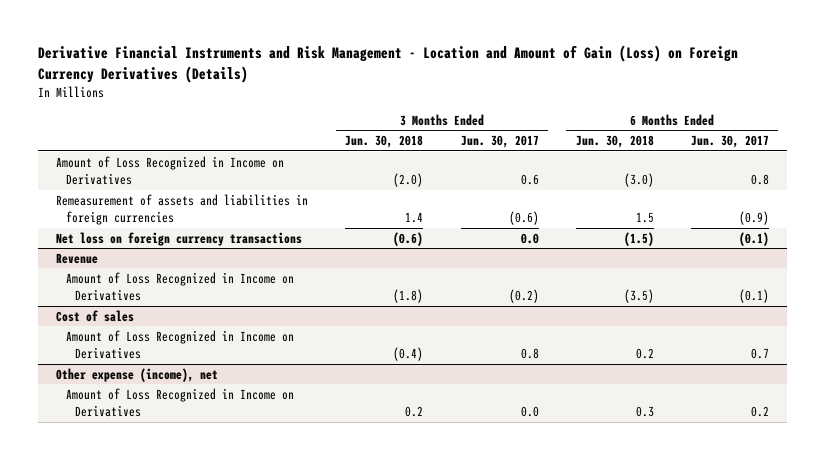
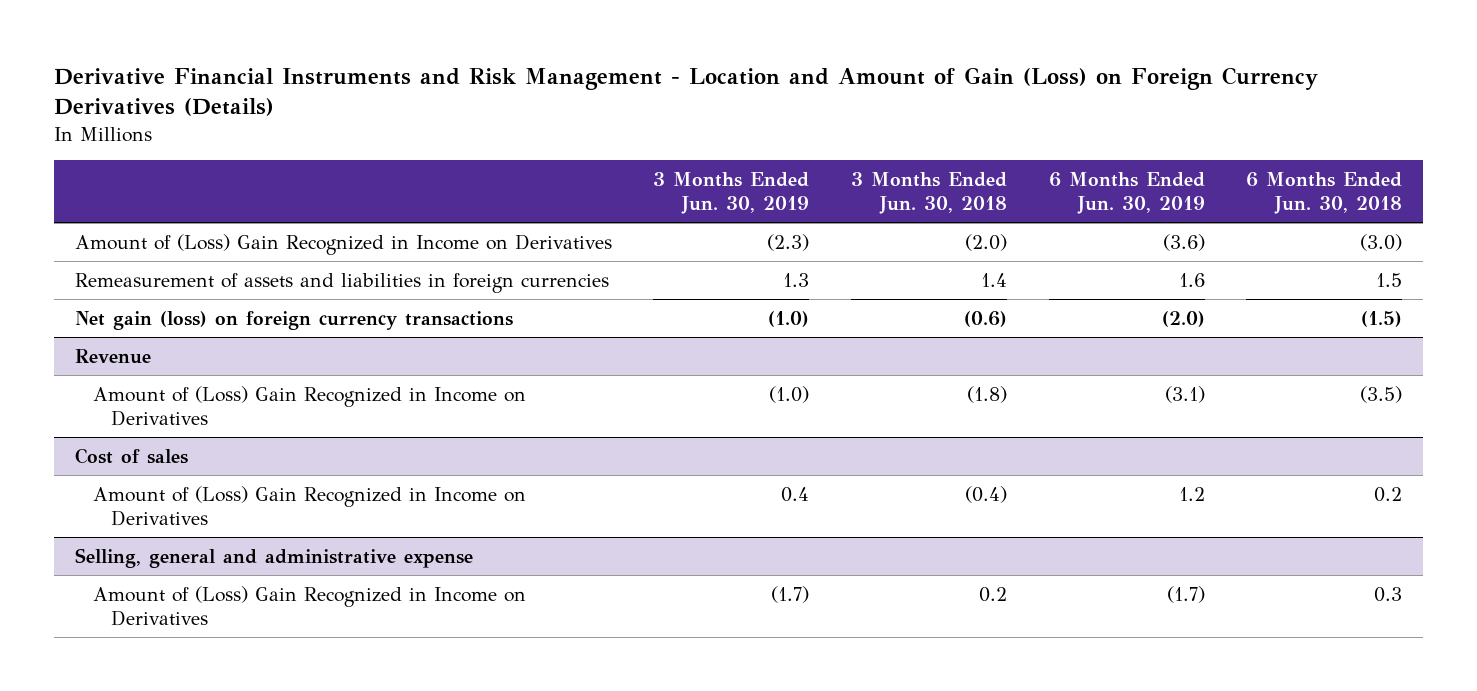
[460,135,539,149] Jun. 30, 2017 -> none
[690,135,769,149] Jun. 30, 2017 -> none
none -> [653,171,810,214] 3 Months Ended Jun. 30, 2019
none -> [1048,171,1205,214] 6 Months Ended Jun. 30, 2019
[56,155,285,185] Amount of Loss Recognized in Income on Derivatives -> [74,233,612,255] Amount of (Loss) Gain Recognized in Income on Derivatives
[56,231,303,246] Net loss on foreign currency transactions -> [74,310,513,330] Net gain (loss) on foreign currency transactions
[65,271,294,301] Amount of Loss Recognized in Income on Derivatives -> [92,385,526,426] Amount of (Loss) Gain Recognized in Income on Derivatives
[65,329,294,359] Amount of Loss Recognized in Income on Derivatives -> [92,485,526,526] Amount of (Loss) Gain Recognized in Income on Derivatives
[56,367,219,382] Other expense (income), net -> [74,547,473,568] Selling, general and administrative expense
[65,387,294,417] Amount of Loss Recognized in Income on Derivatives -> [92,585,526,626] Amount of (Loss) Gain Recognized in Income on Derivatives

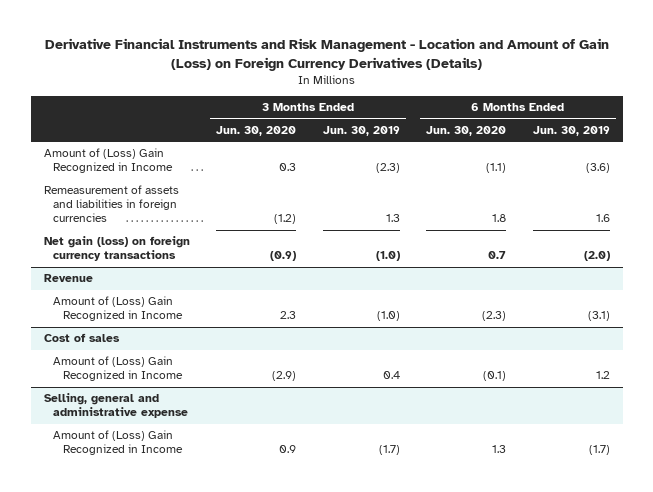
[851,171,1008,214] 3 Months Ended Jun. 30, 2018 -> none
[1246,171,1403,214] 6 Months Ended Jun. 30, 2018 -> none
none -> [216,125,297,136] Jun. 30, 2020
none -> [426,125,507,136] Jun. 30, 2020
[74,233,612,255] Amount of (Loss) Gain Recognized in Income on Derivatives -> [43,148,174,174] Amount of (Loss) Gain Recognized in Income
[92,385,526,426] Amount of (Loss) Gain Recognized in Income on Derivatives -> [53,296,183,322] Amount of (Loss) Gain Recognized in Income
[92,485,526,526] Amount of (Loss) Gain Recognized in Income on Derivatives -> [53,356,183,382] Amount of (Loss) Gain Recognized in Income
[92,585,526,626] Amount of (Loss) Gain Recognized in Income on Derivatives -> [53,430,183,456] Amount of (Loss) Gain Recognized in Income

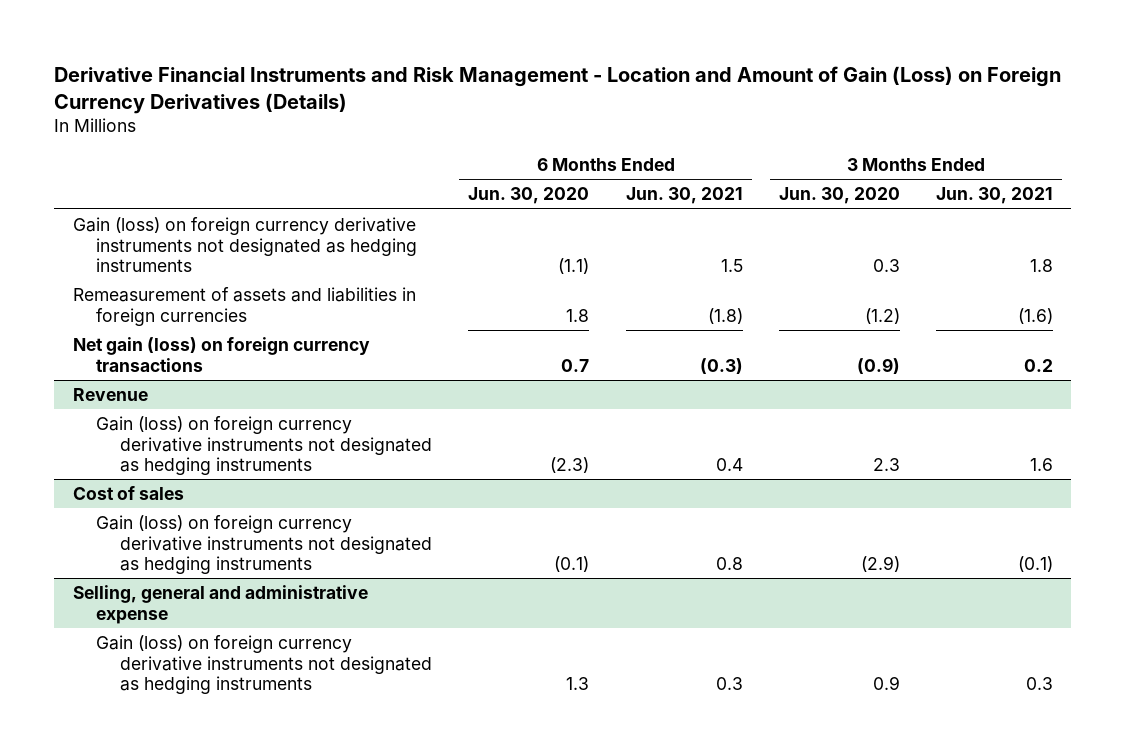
[322,125,400,136] Jun. 30, 2019 -> none
[532,125,610,136] Jun. 30, 2019 -> none
none -> [625,187,743,205] Jun. 30, 2021
none -> [936,187,1054,205] Jun. 30, 2021
[43,148,174,174] Amount of (Loss) Gain Recognized in Income -> [72,217,418,273] Gain (loss) on foreign currency derivative instruments not designated as hedging instruments
[53,296,183,322] Amount of (Loss) Gain Recognized in Income -> [96,416,433,476] Gain (loss) on foreign currency derivative instruments not designated as hedging instruments
[53,356,183,382] Amount of (Loss) Gain Recognized in Income -> [96,515,433,575] Gain (loss) on foreign currency derivative instruments not designated as hedging instruments
[53,430,183,456] Amount of (Loss) Gain Recognized in Income -> [96,635,433,695] Gain (loss) on foreign currency derivative instruments not designated as hedging instruments

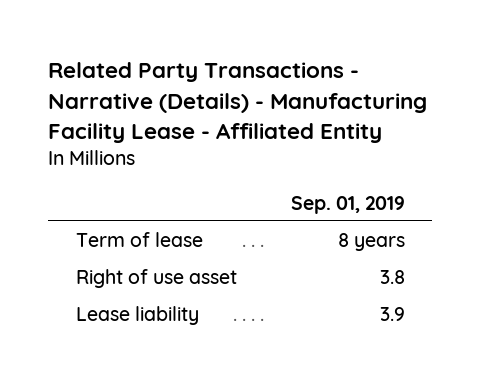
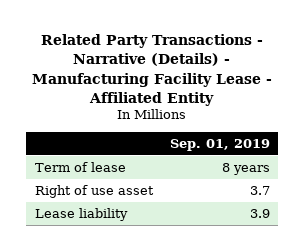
[380,270,406,285] 3.8 -> [249,185,270,195] 3.7

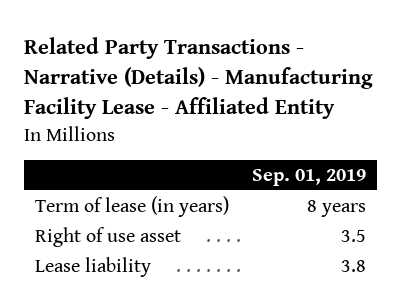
[34,161,126,172] Term of lease -> [35,195,230,217] Term of lease (in years)
[249,185,270,195] 3.7 -> [340,229,366,242] 3.5
[249,208,270,218] 3.9 -> [340,259,366,272] 3.8

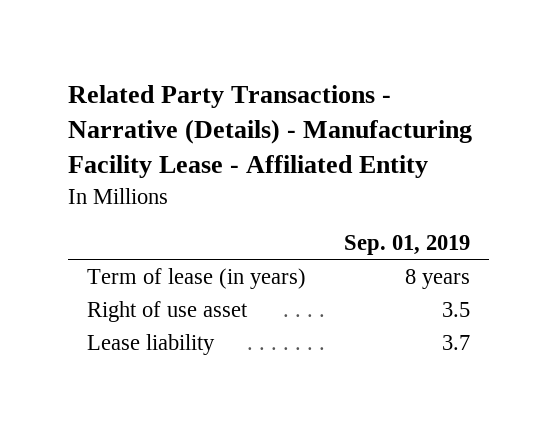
[340,259,366,272] 3.8 -> [441,334,470,350] 3.7

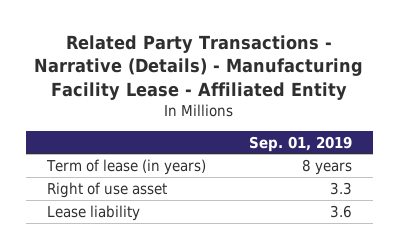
[441,301,470,317] 3.5 -> [329,181,352,195] 3.3
[441,334,470,350] 3.7 -> [329,204,352,218] 3.6

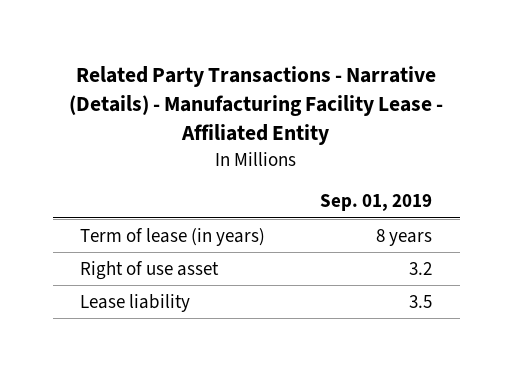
[329,181,352,195] 3.3 -> [409,261,433,275] 3.2
[329,204,352,218] 3.6 -> [409,294,433,308] 3.5

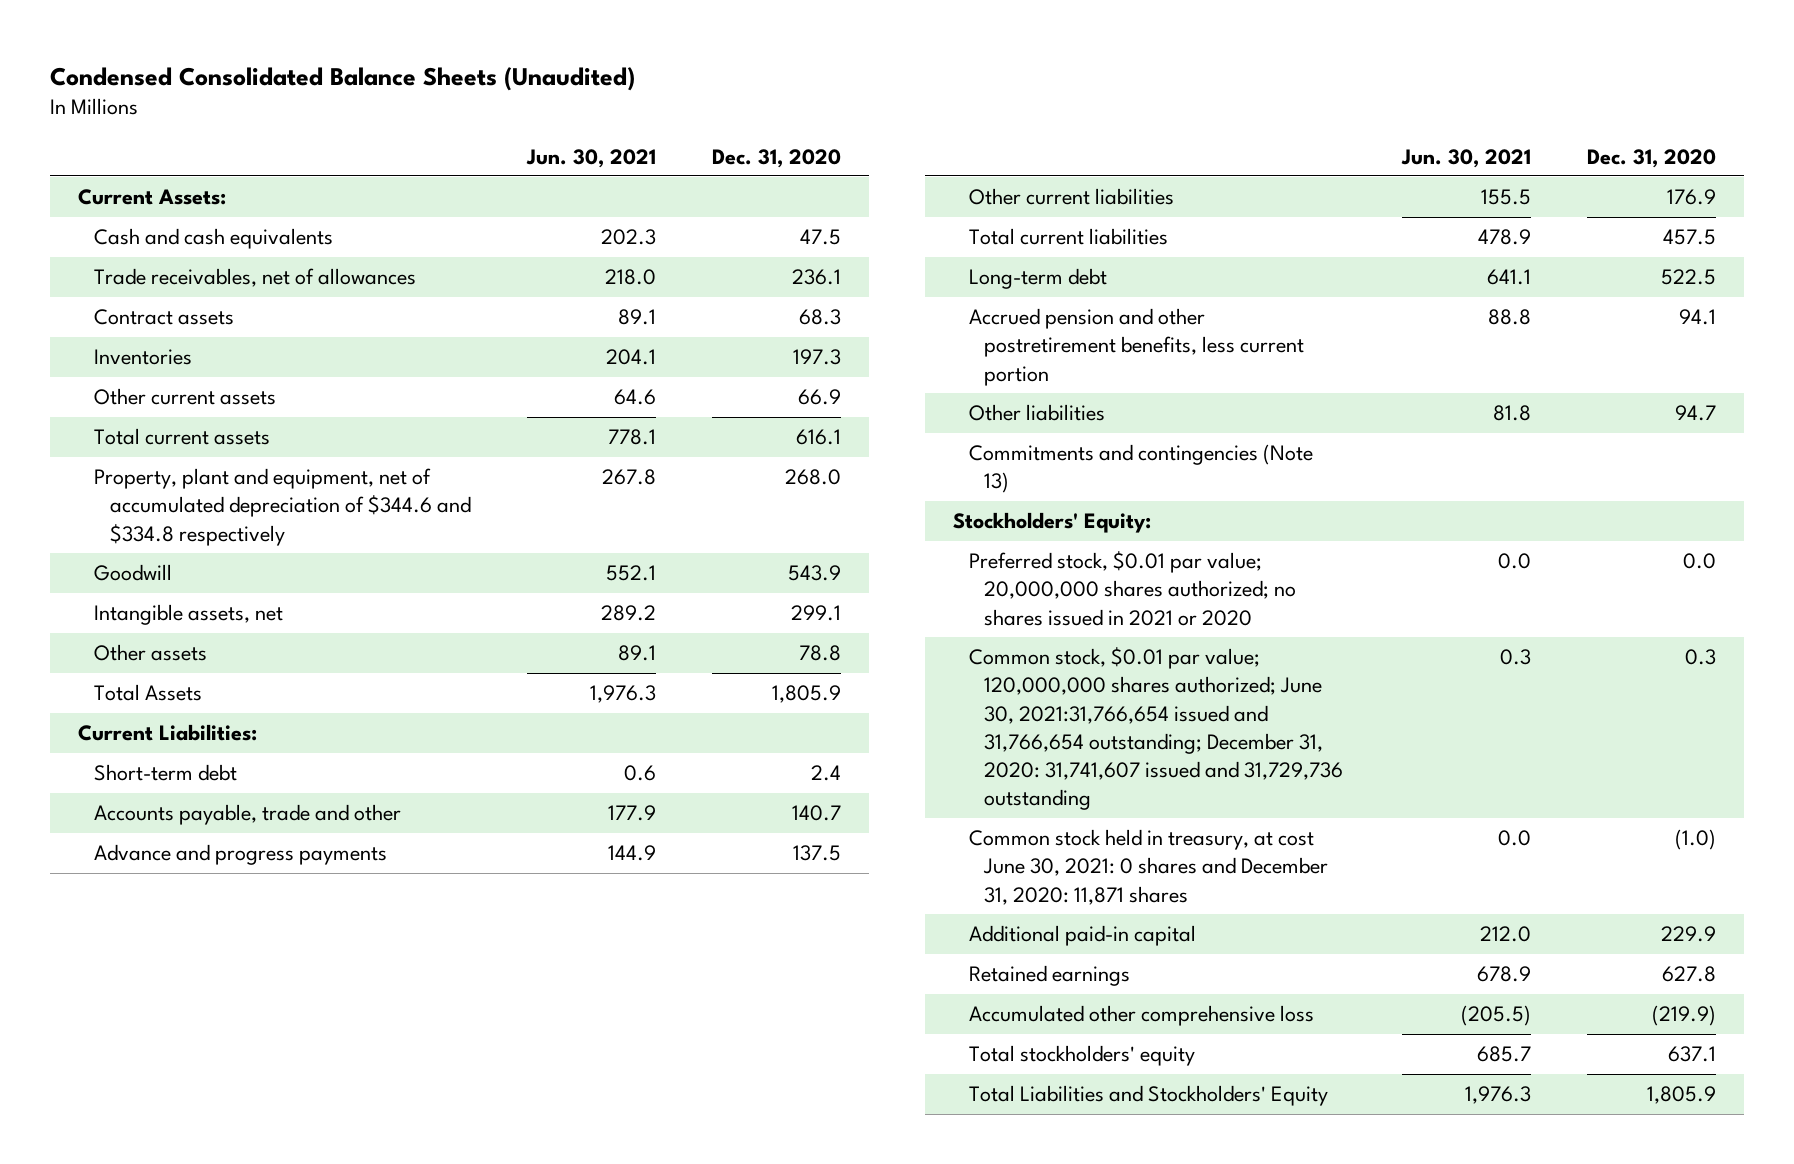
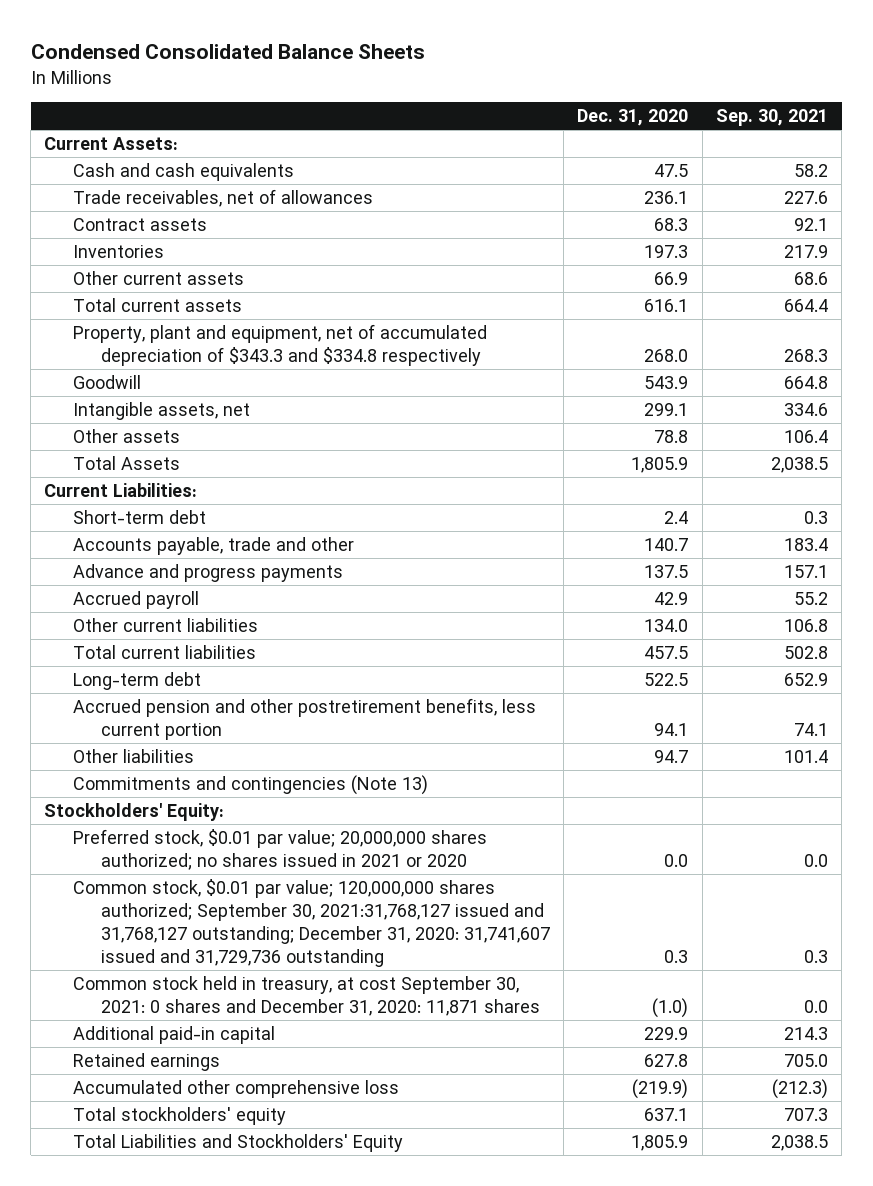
[50,66,636,91] Condensed Consolidated Balance Sheets (Unaudited) -> [30,43,425,59] Condensed Consolidated Balance Sheets
[526,148,657,168] Jun. 30, 2021 -> none
none -> [716,108,829,126] Sep. 30, 2021
[94,468,471,546] Property, plant and equipment, net of accumulated depreciation of $344.6 and $334.8 respectively -> [72,324,487,367] Property, plant and equipment, net of accumulated depreciation of $343.3 and $334.8 respectively
none -> [72,591,199,610] Accrued payroll
[1666,189,1716,206] 176.9 -> [644,619,689,633] 134.0
[968,647,1344,811] Common stock, $0.01 par value; 120,000,000 shares authorized; June 30, 2021:31,766,654 issued and 31,766,654 outstanding; December 31, 2020: 31,741,607 issued and 31,729,736 outstanding -> [72,879,550,968] Common stock, $0.01 par value; 120,000,000 shares authorized; September 30, 2021:31,768,127 issued and 31,768,127 outstanding; December 31, 2020: 31,741,607 issued and 31,729,736 outstanding
[968,829,1329,905] Common stock held in treasury, at cost June 30, 2021: 0 shares and December 31, 2020: 11,871 shares -> [72,976,540,1017] Common stock held in treasury, at cost September 30, 2021: 0 shares and December 31, 2020: 11,871 shares

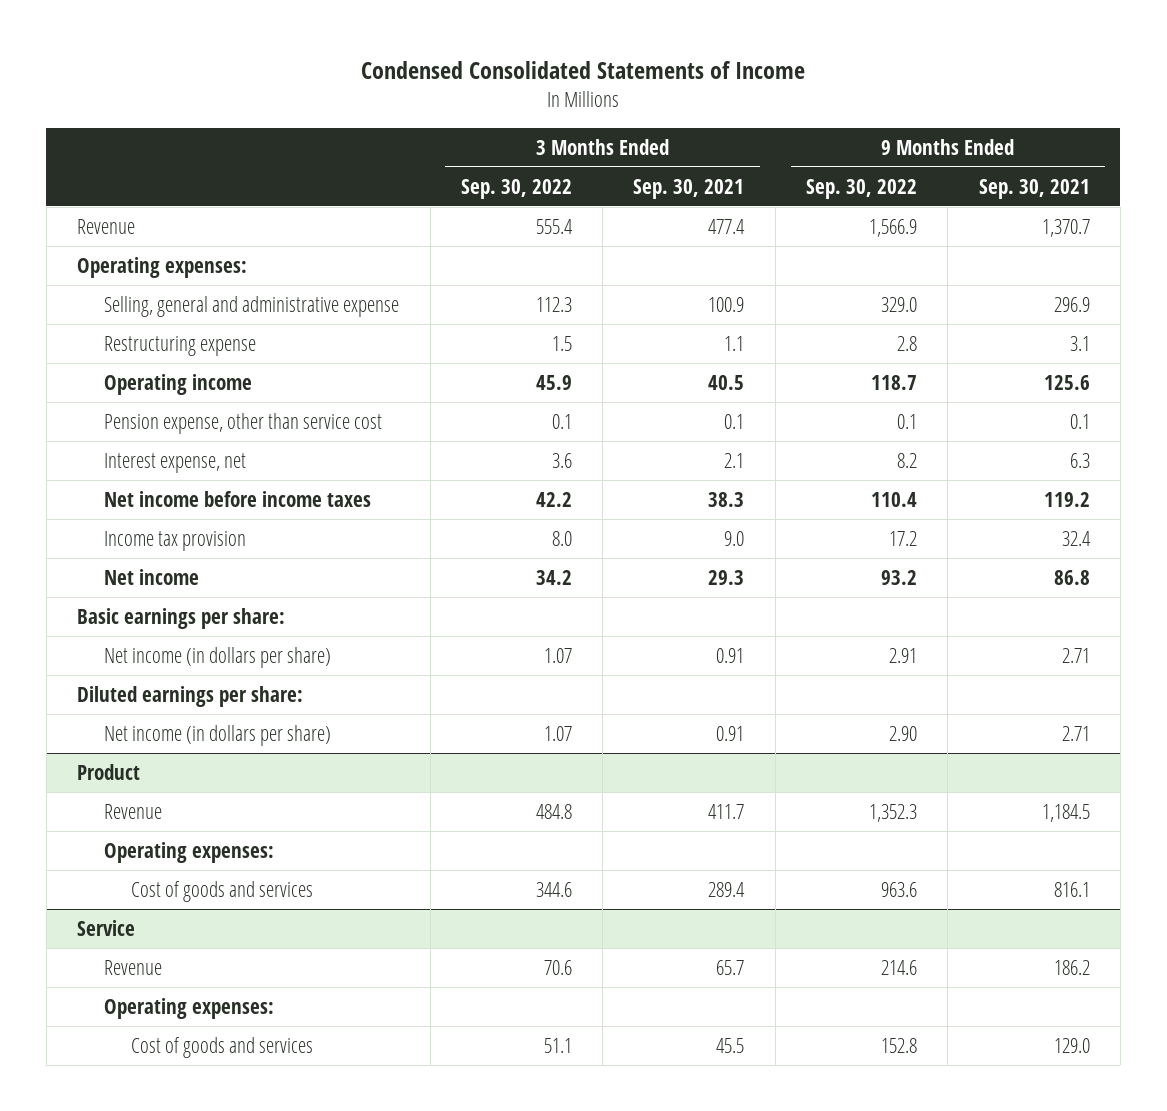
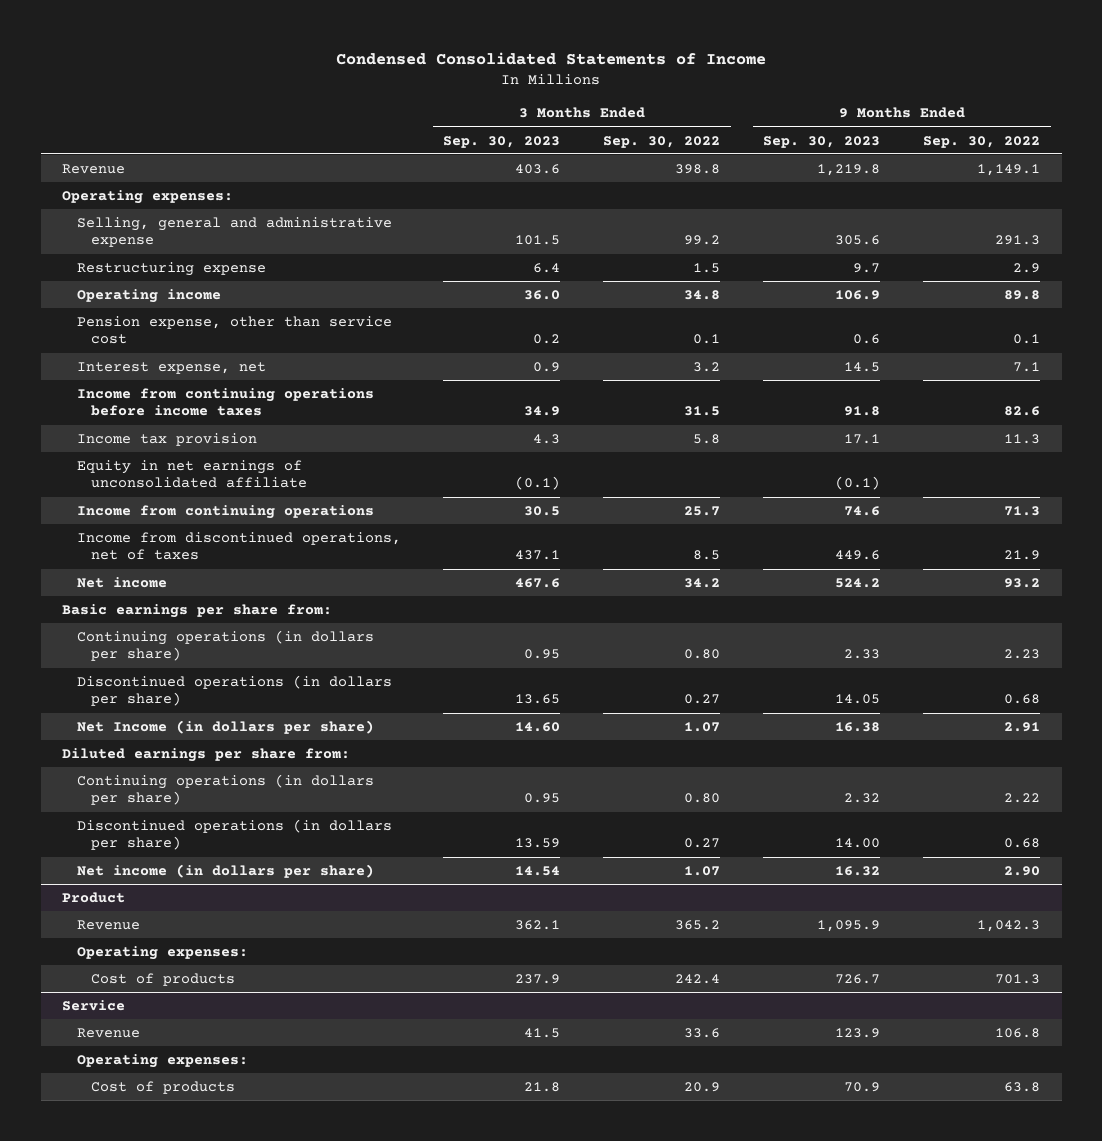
[633,178,745,199] Sep. 30, 2021 -> none
[978,178,1090,199] Sep. 30, 2021 -> none
none -> [443,135,561,148] Sep. 30, 2023
none -> [763,135,881,148] Sep. 30, 2023
[535,218,573,234] 555.4 -> [675,164,721,175] 398.8
[868,218,917,237] 1,566.9 -> [977,164,1041,177] 1,149.1
[535,296,572,312] 112.3 -> [684,235,721,246] 99.2
[880,296,917,312] 329.0 -> [995,235,1041,246] 291.3
[896,335,917,351] 2.8 -> [1013,263,1041,274] 2.9
[535,374,572,390] 45.9 -> [684,290,721,301] 34.8
[870,374,917,390] 118.7 -> [1004,290,1041,301] 89.8
[104,490,372,507] Net income before income taxes -> none
[551,452,572,468] 3.6 -> [693,362,721,373] 3.2
[896,452,917,468] 8.2 -> [1013,362,1041,373] 7.1
none -> [76,388,374,417] Income from continuing operations before income taxes
[551,530,572,546] 8.0 -> [693,434,721,445] 5.8
[888,530,917,546] 17.2 -> [1004,434,1041,445] 11.3
none -> [76,460,307,489] Equity in net earnings of unconsolidated affiliate
none -> [76,505,374,520] Income from continuing operations
none -> [76,532,401,561] Income from discontinued operations, net of taxes
[77,607,286,629] Basic earnings per share: -> [62,604,333,619] Basic earnings per share from:
none -> [76,630,374,662] Continuing operations (in dollars per share)
none -> [76,675,392,707] Discontinued operations (in dollars per share)
[104,646,332,668] Net income (in dollars per share) -> [76,720,374,735] Net Income (in dollars per share)
[77,685,304,707] Diluted earnings per share: -> [62,748,351,763] Diluted earnings per share from:
none -> [76,774,374,806] Continuing operations (in dollars per share)
none -> [76,819,392,851] Discontinued operations (in dollars per share)
[535,803,572,819] 484.8 -> [675,920,721,931] 365.2
[868,803,917,822] 1,352.3 -> [977,920,1041,933] 1,042.3
[131,880,314,902] Cost of goods and services -> [90,973,235,987] Cost of products
[535,881,572,897] 344.6 -> [675,974,721,985] 242.4
[880,881,917,897] 963.6 -> [995,974,1041,985] 701.3
[543,959,572,975] 70.6 -> [684,1028,721,1039] 33.6
[880,959,917,975] 214.6 -> [995,1028,1041,1039] 106.8
[131,1036,314,1058] Cost of goods and services -> [90,1081,235,1095] Cost of products
[543,1037,572,1053] 51.1 -> [684,1082,721,1093] 20.9
[880,1037,917,1053] 152.8 -> [1004,1082,1041,1093] 63.8

